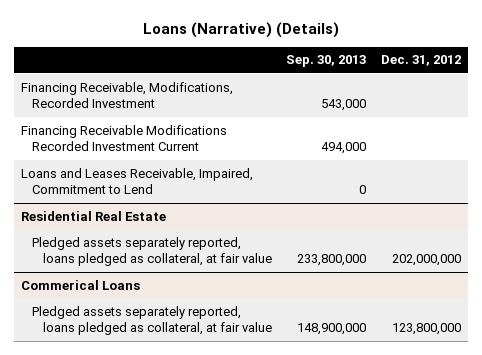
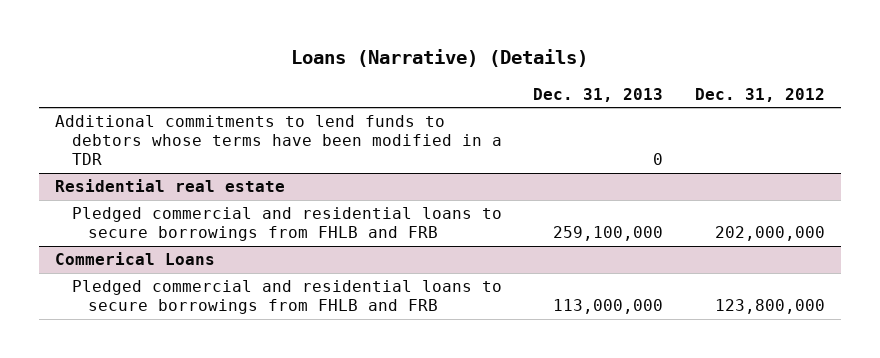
[286,55,367,68] Sep. 30, 2013 -> none
none -> [533,87,664,102] Dec. 31, 2013
[20,81,233,108] Financing Receivable, Modifications, Recorded Investment -> none
[20,124,227,151] Financing Receivable Modifications Recorded Investment Current -> none
[20,167,253,194] Loans and Leases Receivable, Impaired, Commitment to Lend -> [55,115,502,166] Additional commitments to lend funds to debtors whose terms have been modified in a TDR
[20,210,166,221] Residential Real Estate -> [55,179,286,193] Residential real estate
[31,236,273,266] Pledged assets separately reported, loans pledged as collateral, at fair value -> [71,207,502,242] Pledged commercial and residential loans to secure borrowings from FHLB and FRB
[31,305,273,335] Pledged assets separately reported, loans pledged as collateral, at fair value -> [71,280,502,315] Pledged commercial and residential loans to secure borrowings from FHLB and FRB

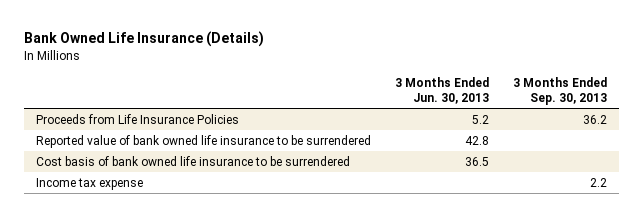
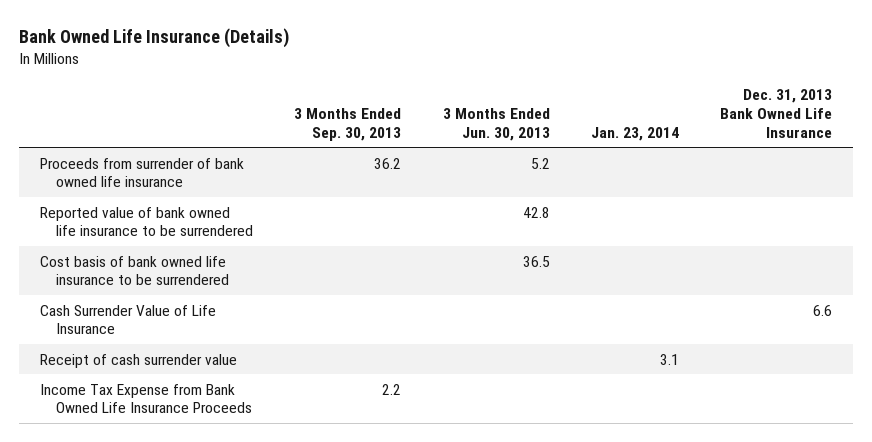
none -> [590,126,679,141] Jan. 23, 2014
none -> [720,89,833,138] Dec. 31, 2013 Bank Owned Life Insurance
[36,113,240,124] Proceeds from Life Insurance Policies -> [39,157,244,188] Proceeds from surrender of bank owned life insurance
none -> [39,304,216,335] Cash Surrender Value of Life Insurance
none -> [39,353,237,368] Receipt of cash surrender value
[36,177,144,190] Income tax expense -> [39,383,252,414] Income Tax Expense from Bank Owned Life Insurance Proceeds

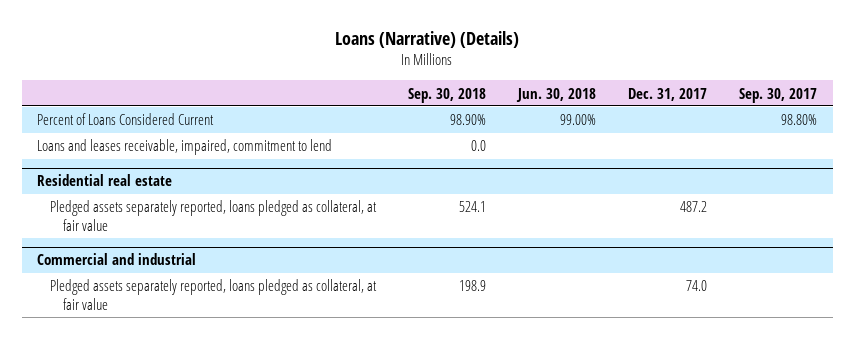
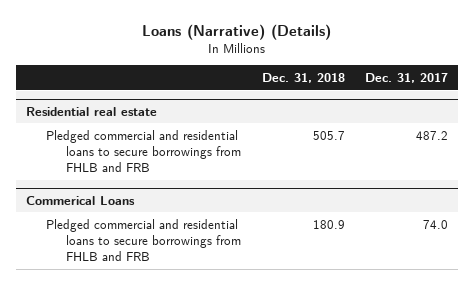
[408,87,487,103] Sep. 30, 2018 -> none
[516,87,597,102] Jun. 30, 2018 -> none
[738,87,817,103] Sep. 30, 2017 -> none
none -> [261,72,345,83] Dec. 31, 2018
[37,113,215,126] Percent of Loans Considered Current -> none
[37,139,333,156] Loans and leases receivable, impaired, commitment to lend -> none
[50,200,378,231] Pledged assets separately reported, loans pledged as collateral, at fair value -> [46,129,242,173] Pledged commercial and residential loans to secure borrowings from FHLB and FRB
[37,253,197,266] Commercial and industrial -> [26,195,136,205] Commerical Loans
[50,279,378,310] Pledged assets separately reported, loans pledged as collateral, at fair value -> [46,218,242,262] Pledged commercial and residential loans to secure borrowings from FHLB and FRB

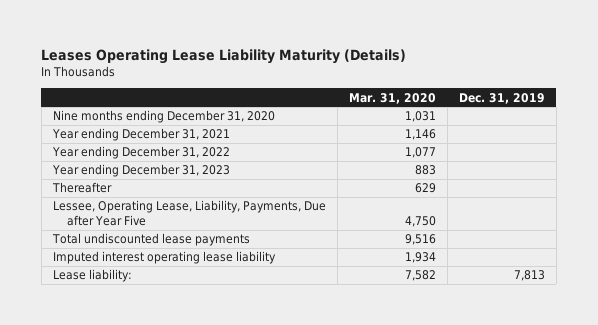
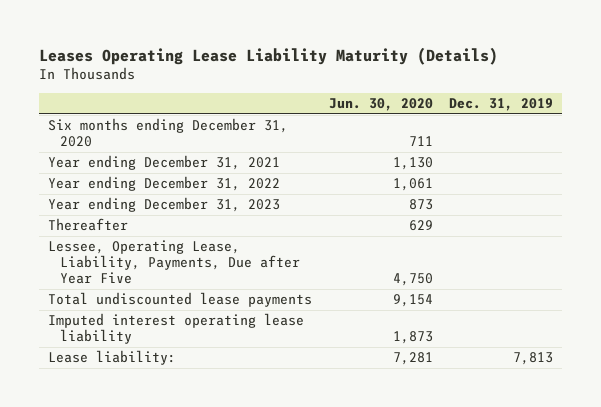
[348,92,436,104] Mar. 31, 2020 -> none
none -> [328,98,433,112] Jun. 30, 2020
[52,110,275,124] Nine months ending December 31, 2020 -> [47,118,288,148] Six months ending December 31, 2020

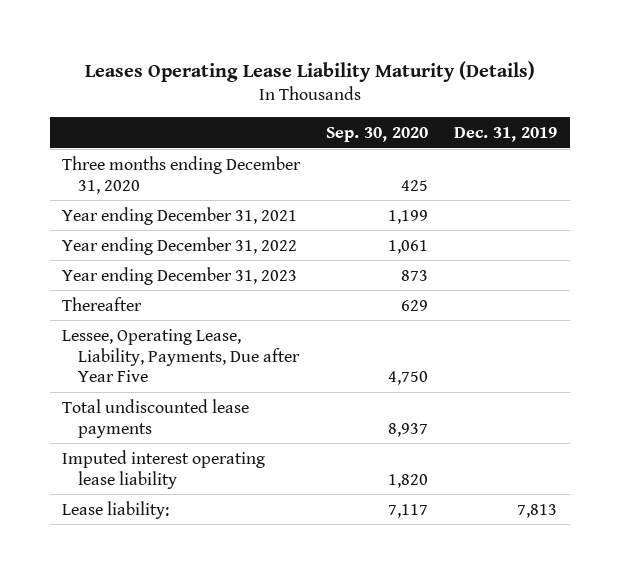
[328,98,433,112] Jun. 30, 2020 -> none
none -> [326,127,429,143] Sep. 30, 2020
[47,118,288,148] Six months ending December 31, 2020 -> [62,155,302,194] Three months ending December 31, 2020

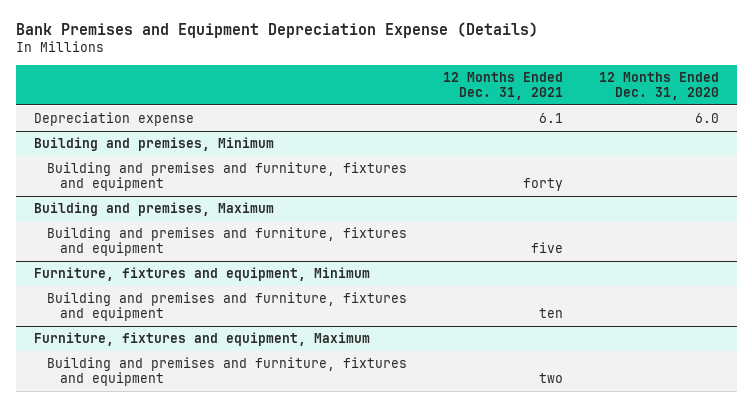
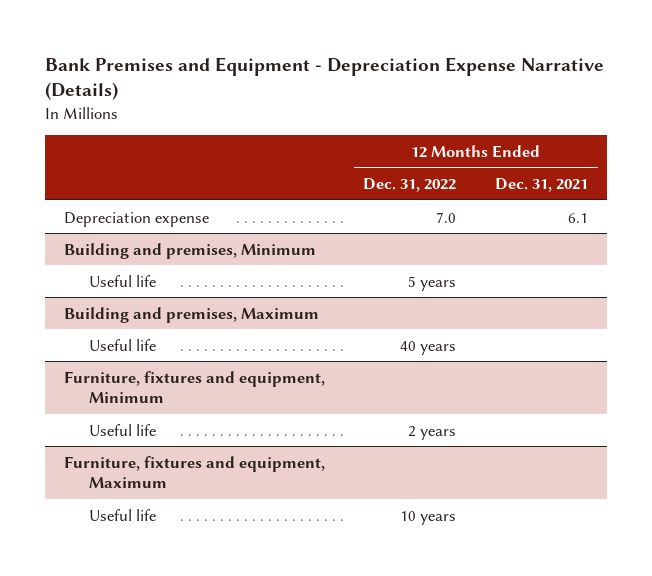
[15,22,538,39] Bank Premises and Equipment Depreciation Expense (Details) -> [44,56,604,101] Bank Premises and Equipment - Depreciation Expense Narrative (Details)
[598,71,719,101] 12 Months Ended Dec. 31, 2020 -> none
none -> [363,178,457,193] Dec. 31, 2022
[46,161,407,192] Building and premises and furniture, fixtures and equipment -> none
none -> [89,274,157,287] Useful life
[46,226,407,257] Building and premises and furniture, fixtures and equipment -> none
none -> [89,338,157,351] Useful life
[46,291,407,322] Building and premises and furniture, fixtures and equipment -> none
none -> [89,423,157,436] Useful life
[46,356,407,387] Building and premises and furniture, fixtures and equipment -> none
none -> [89,508,157,521] Useful life

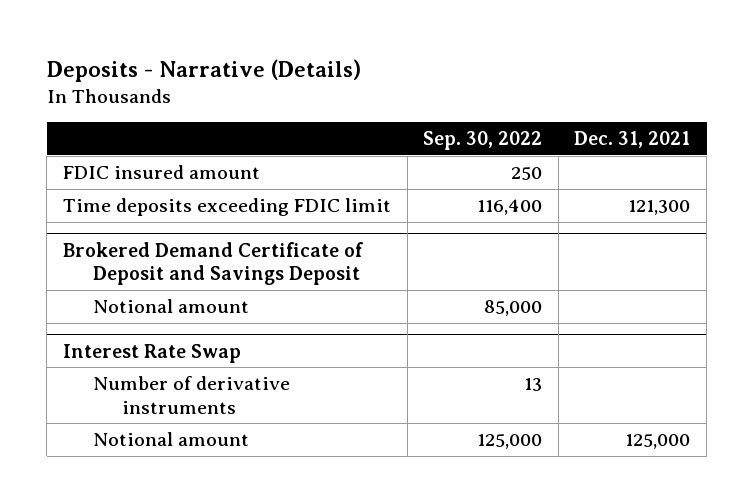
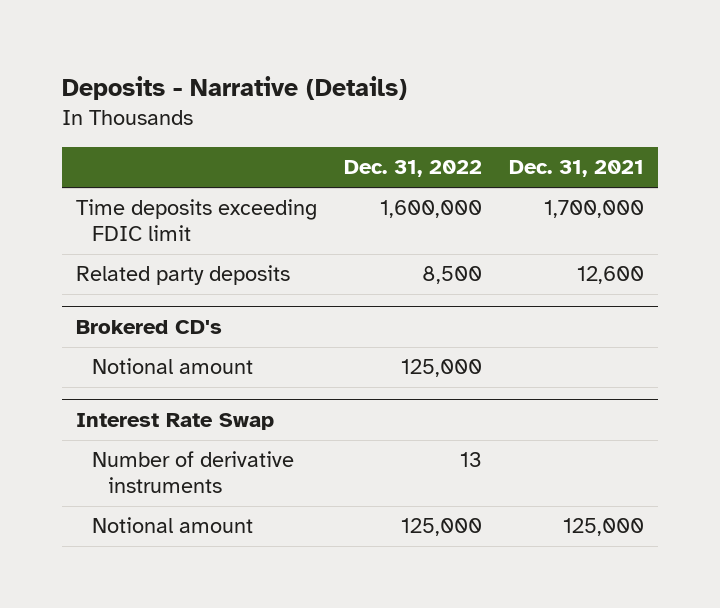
[423,131,543,151] Sep. 30, 2022 -> none
none -> [343,160,482,178] Dec. 31, 2022
[63,164,261,179] FDIC insured amount -> none
[63,241,364,286] Brokered Demand Certificate of Deposit and Savings Deposit -> none
[92,298,249,313] Notional amount -> none
[628,199,691,215] 121,300 -> [543,200,644,219] 1,700,000
none -> [75,265,290,286] Related party deposits
none -> [75,320,222,335] Brokered CD's
none -> [91,358,253,375] Notional amount

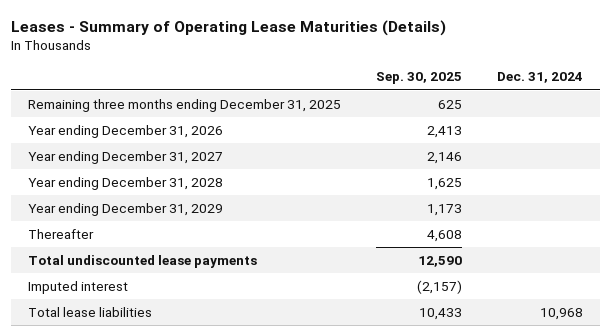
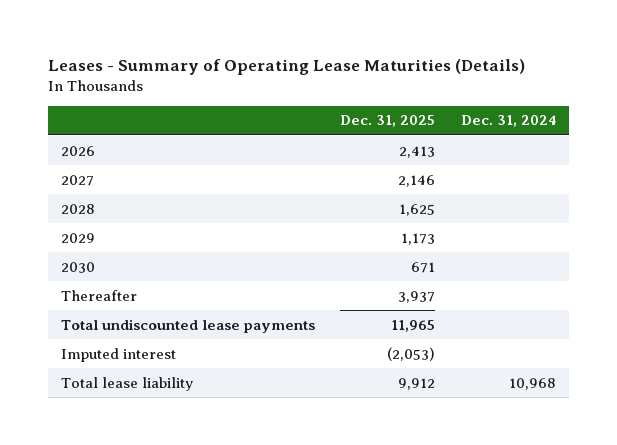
[376,72,463,85] Sep. 30, 2025 -> none
none -> [340,115,436,128] Dec. 31, 2025
[28,98,342,112] Remaining three months ending December 31, 2025 -> none
[28,124,224,138] Year ending December 31, 2026 -> [60,145,95,156] 2026
[28,150,224,164] Year ending December 31, 2027 -> [60,174,94,186] 2027
[28,176,224,190] Year ending December 31, 2028 -> [60,203,95,214] 2028
[28,202,224,216] Year ending December 31, 2029 -> [60,232,95,243] 2029
none -> [60,261,95,273] 2030
[28,306,153,317] Total lease liabilities -> [60,376,193,391] Total lease liability

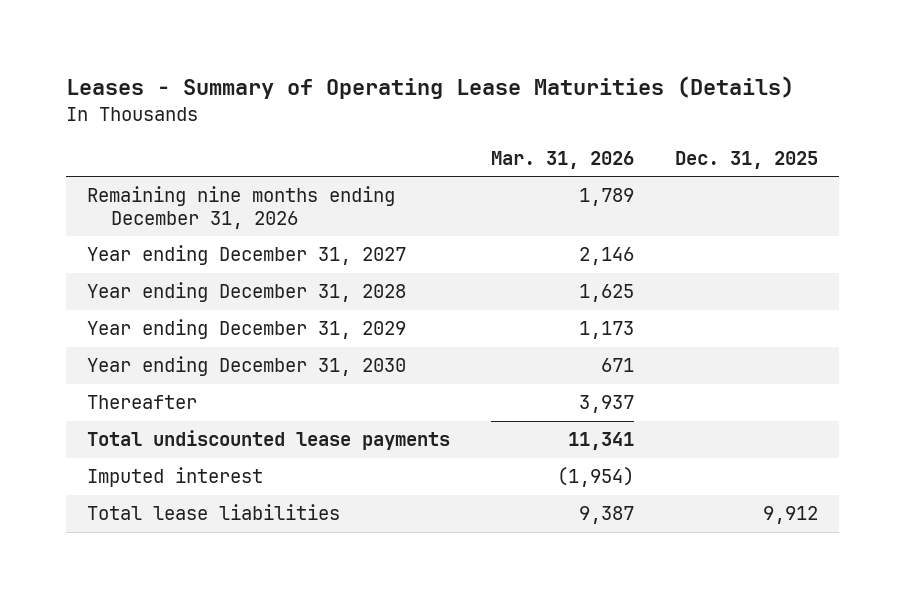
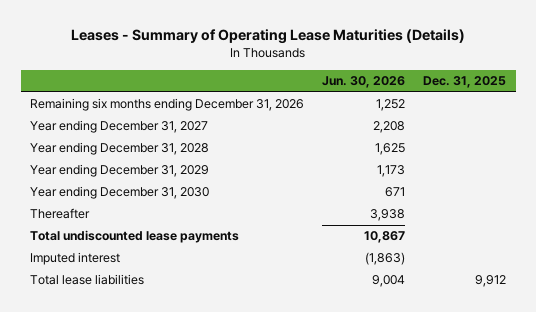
[490,151,634,170] Mar. 31, 2026 -> none
none -> [322,76,406,89] Jun. 30, 2026
[86,186,395,229] Remaining nine months ending December 31, 2026 -> [29,98,304,112] Remaining six months ending December 31, 2026

